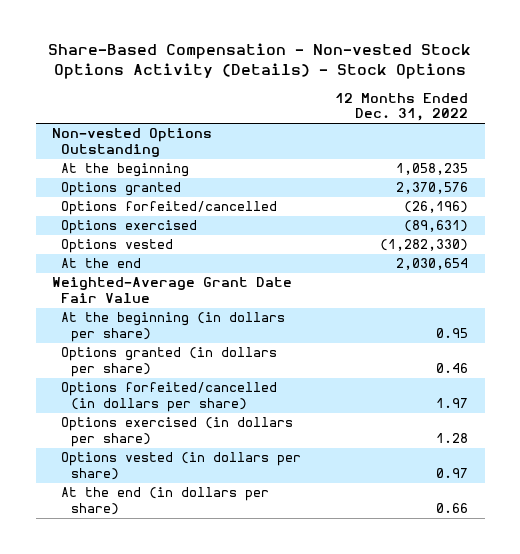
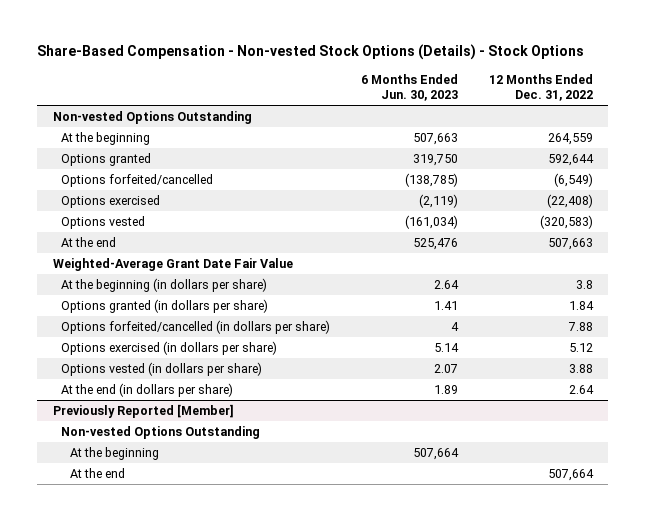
[48,43,472,80] Share-Based Compensation - Non-vested Stock Options Activity (Details) - Stock Options -> [37,44,585,61] Share-Based Compensation - Non-vested Stock Options (Details) - Stock Options
none -> [360,73,458,102] 6 Months Ended Jun. 30, 2023
[395,163,468,176] 1,058,235 -> [547,132,593,145] 264,559
[395,182,468,195] 2,370,576 -> [547,153,594,166] 592,644
[403,201,468,214] (26,196) -> [553,172,593,187] (6,549)
[403,220,468,233] (89,631) -> [546,193,593,208] (22,408)
[379,239,468,252] (1,282,330) -> [539,214,593,229] (320,583)
[395,258,468,271] 2,030,654 -> [547,237,593,250] 507,663
[435,328,468,339] 0.95 -> [575,279,593,289] 3.8
[435,363,468,374] 0.46 -> [568,300,594,310] 1.84
[435,398,468,409] 1.97 -> [567,321,593,331] 7.88
[435,433,468,444] 1.28 -> [568,342,593,352] 5.12
[435,468,468,479] 0.97 -> [568,363,593,373] 3.88
[435,503,468,514] 0.66 -> [568,384,594,394] 2.64
none -> [52,403,234,418] Previously Reported [Member]
none -> [61,425,261,439] Non-vested Options Outstanding
none -> [70,446,160,460] At the beginning
none -> [70,467,126,478] At the end

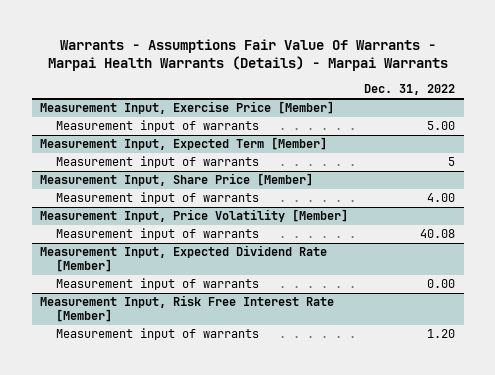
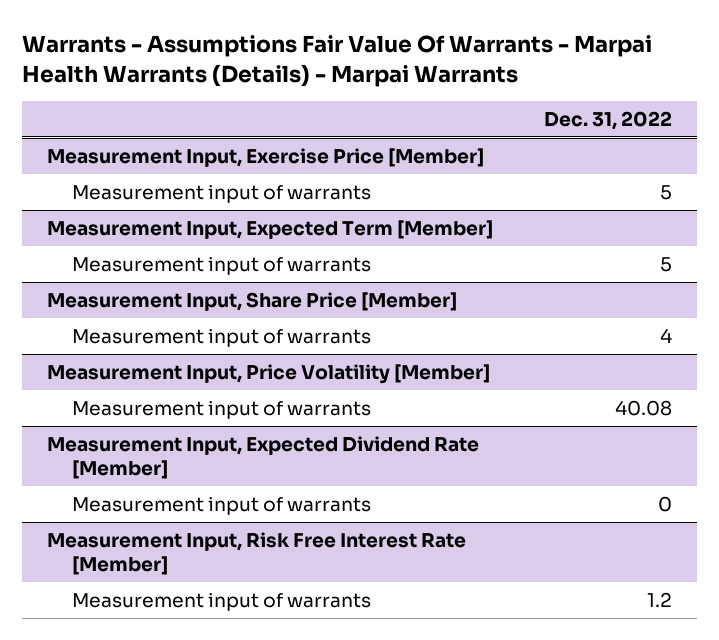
[427,121,456,131] 5.00 -> [659,184,672,200] 5
[427,193,456,203] 4.00 -> [659,327,672,343] 4
[427,279,456,289] 0.00 -> [657,495,672,512] 0
[427,329,456,339] 1.20 -> [646,591,672,607] 1.2

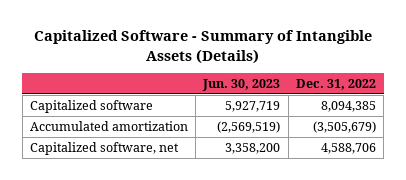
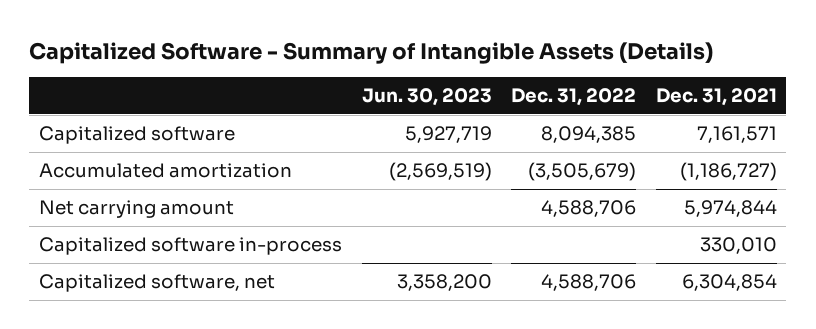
none -> [655,88,777,107] Dec. 31, 2021
none -> [39,200,235,219] Net carrying amount
none -> [39,237,343,256] Capitalized software in-process

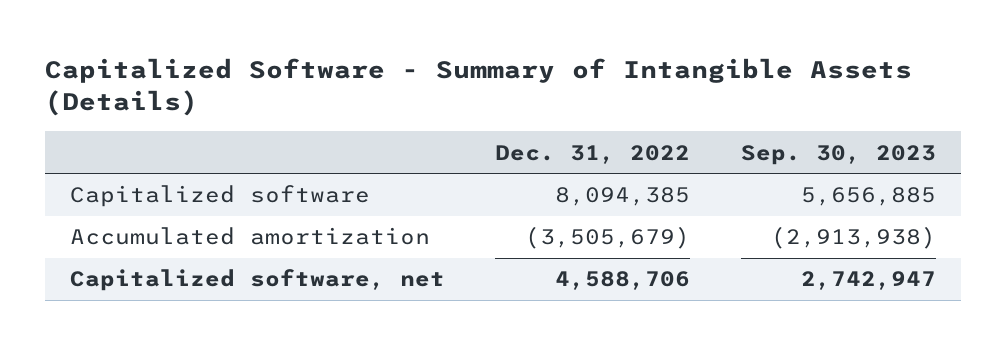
[361,88,492,107] Jun. 30, 2023 -> none
[655,88,777,107] Dec. 31, 2021 -> none
none -> [740,144,936,165] Sep. 30, 2023
[39,200,235,219] Net carrying amount -> none
[39,237,343,256] Capitalized software in-process -> none

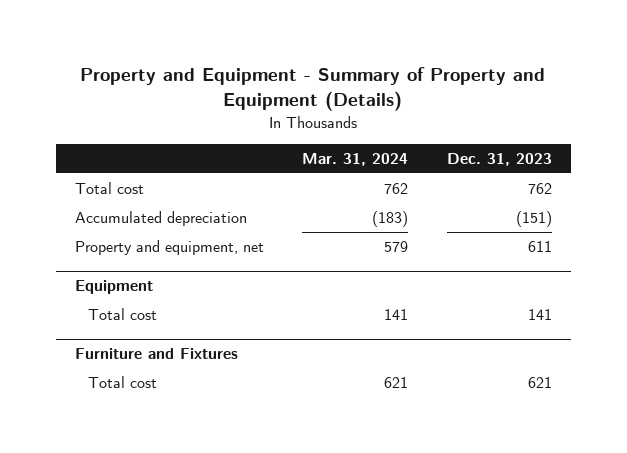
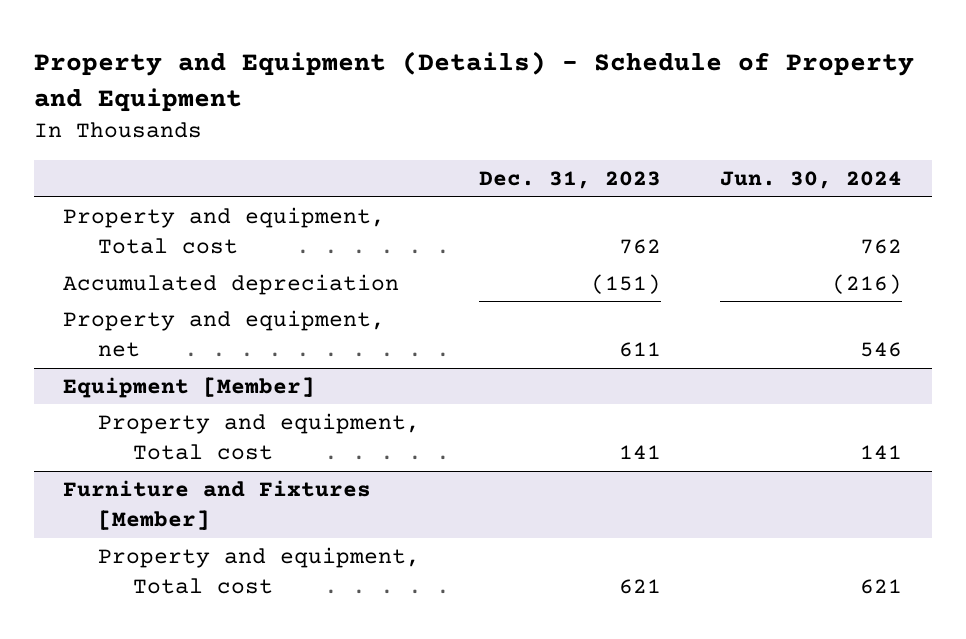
[80,67,546,112] Property and Equipment - Summary of Property and Equipment (Details) -> [33,50,914,112] Property and Equipment (Details) - Schedule of Property and Equipment
[302,152,409,166] Mar. 31, 2024 -> none
none -> [720,171,903,190] Jun. 30, 2024
[75,182,145,195] Total cost -> [63,206,386,255] Property and equipment, Total cost
[75,280,154,295] Equipment -> [63,376,316,398] Equipment [Member]
[88,308,158,321] Total cost -> [97,412,420,461] Property and equipment, Total cost
[75,348,239,360] Furniture and Fixtures -> [63,479,372,531] Furniture and Fixtures [Member]
[88,376,158,389] Total cost -> [97,546,420,595] Property and equipment, Total cost

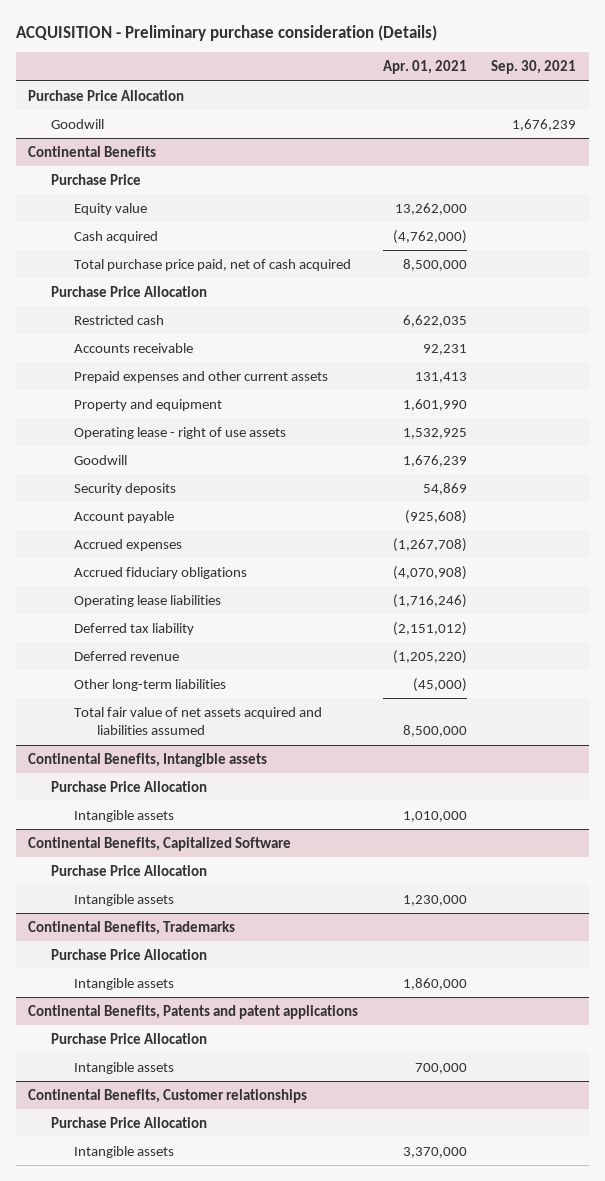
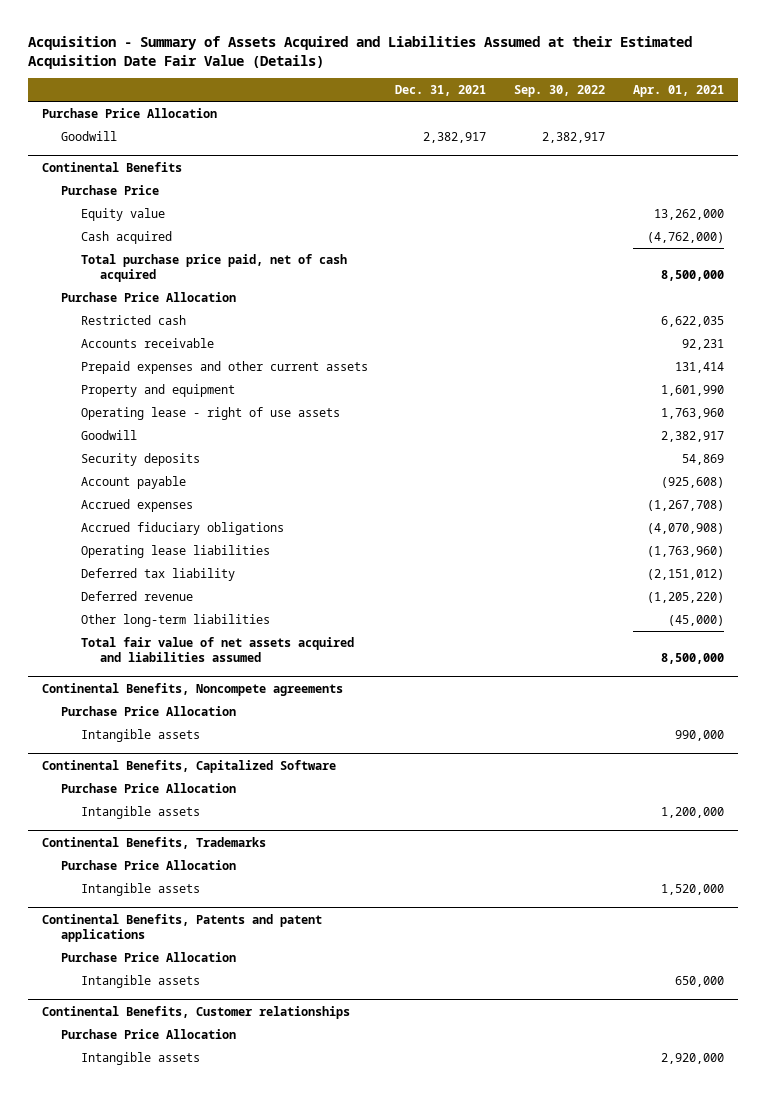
[15,25,437,42] ACQUISITION - Preliminary purchase consideration (Details) -> [28,36,693,70] Acquisition - Summary of Assets Acquired and Liabilities Assumed at their Estimated Acquisition Date Fair Value (Details)
[491,60,577,75] Sep. 30, 2021 -> none
none -> [395,85,487,97] Dec. 31, 2021
none -> [514,85,606,98] Sep. 30, 2022
[414,371,467,383] 131,413 -> [674,361,724,373] 131,414
[402,427,467,439] 1,532,925 -> [660,407,724,419] 1,763,960
[402,454,467,467] 1,676,239 -> [660,430,724,442] 2,382,917
[392,593,467,608] (1,716,246) -> [646,545,724,557] (1,763,960)
[28,752,268,767] Continental Benefits, Intangible assets -> none
none -> [42,682,344,696] Continental Benefits, Noncompete agreements
[402,810,467,822] 1,010,000 -> [674,729,724,741] 990,000
[402,894,467,906] 1,230,000 -> [660,806,724,818] 1,200,000
[402,977,467,990] 1,860,000 -> [660,883,724,895] 1,520,000
[414,1062,467,1074] 700,000 -> [674,975,724,987] 650,000
[402,1146,467,1158] 3,370,000 -> [660,1052,724,1064] 2,920,000

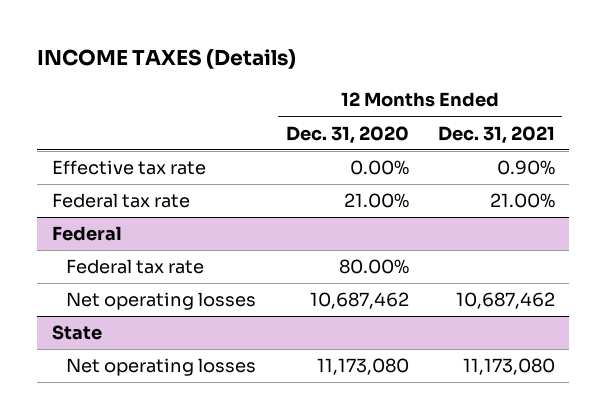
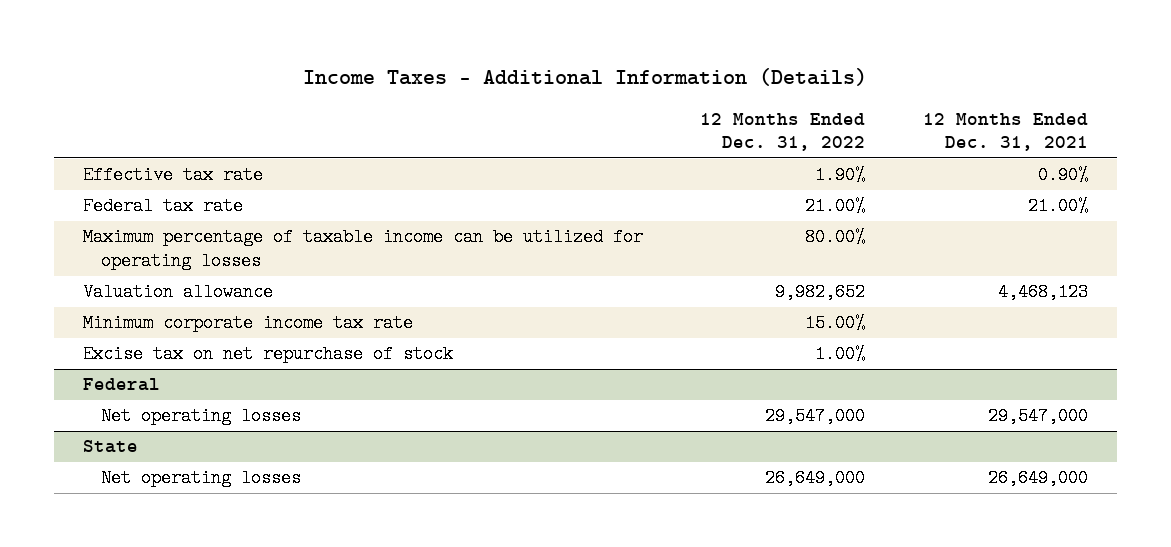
[37,49,297,70] INCOME TAXES (Details) -> [303,67,868,86] Income Taxes - Additional Information (Details)
[285,125,409,144] Dec. 31, 2020 -> none
none -> [700,112,866,152] 12 Months Ended Dec. 31, 2022
none -> [82,228,643,271] Maximum percentage of taxable income can be utilized for operating losses
none -> [82,283,273,302] Valuation allowance
none -> [82,314,413,333] Minimum corporate income tax rate
none -> [82,345,453,364] Excise tax on net repurchase of stock
[66,259,205,275] Federal tax rate -> none
[455,292,555,310] 10,687,462 -> [987,407,1088,426] 29,547,000
[462,358,555,376] 11,173,080 -> [987,469,1088,488] 26,649,000

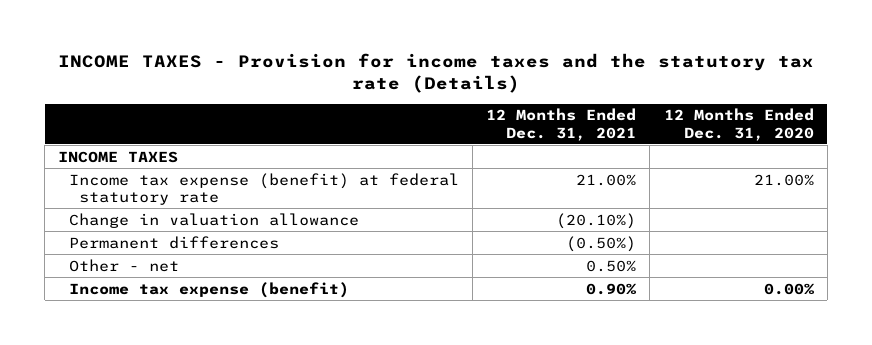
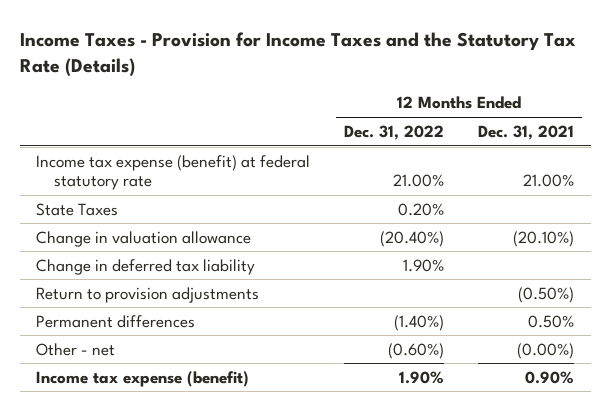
[57,52,814,94] INCOME TAXES - Provision for income taxes and the statutory tax rate (Details) -> [19,31,576,77] Income Taxes - Provision for Income Taxes and the Statutory Tax Rate (Details)
[663,108,814,141] 12 Months Ended Dec. 31, 2020 -> none
none -> [344,124,445,140] Dec. 31, 2022
[58,150,179,163] INCOME TAXES -> none
none -> [36,202,119,216] State Taxes
none -> [36,258,256,275] Change in deferred tax liability
none -> [36,286,260,303] Return to provision adjustments
[566,235,637,252] (0.50%) -> [527,314,574,328] 0.50%
[586,259,637,272] 0.50% -> [516,342,574,359] (0.00%)

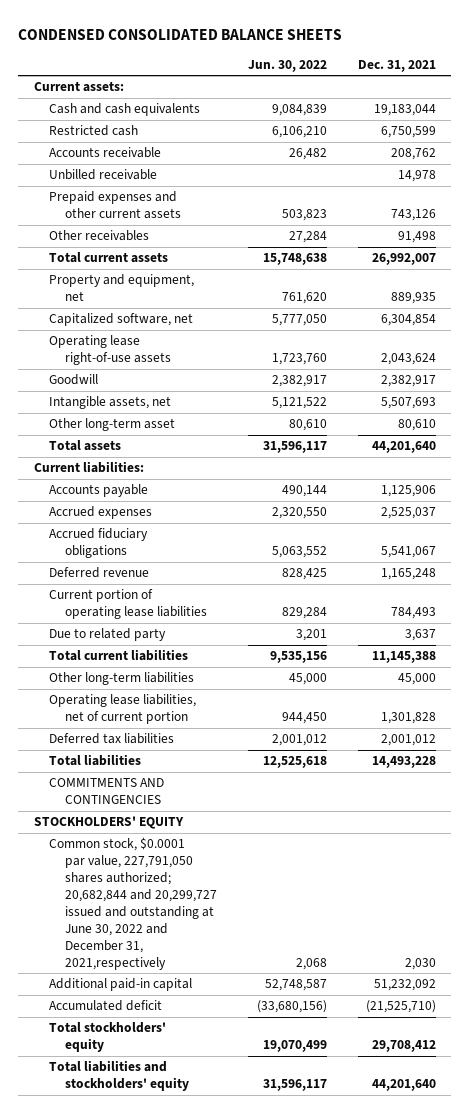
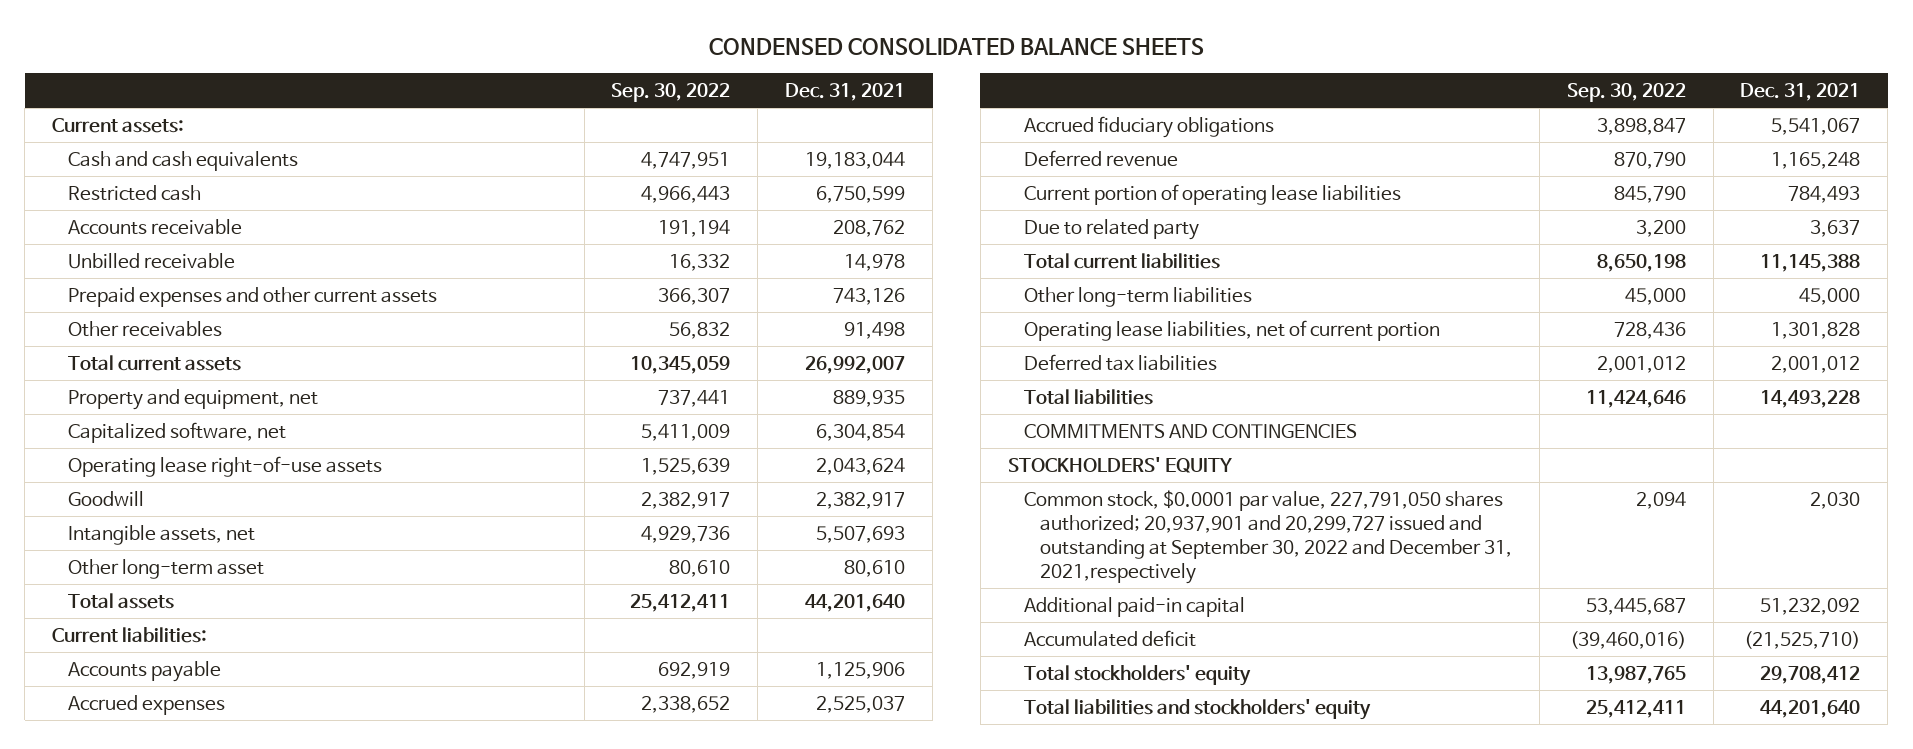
[247,59,327,72] Jun. 30, 2022 -> none
none -> [611,83,731,103] Sep. 30, 2022
[49,837,218,970] Common stock, $0.0001 par value, 227,791,050 shares authorized; 20,682,844 and 20,299,727 issued and outstanding at June 30, 2022 and December 31, 2021,respectively -> [1023,489,1512,584] Common stock, $0.0001 par value, 227,791,050 shares authorized; 20,937,901 and 20,299,727 issued and outstanding at September 30, 2022 and December 31, 2021,respectively

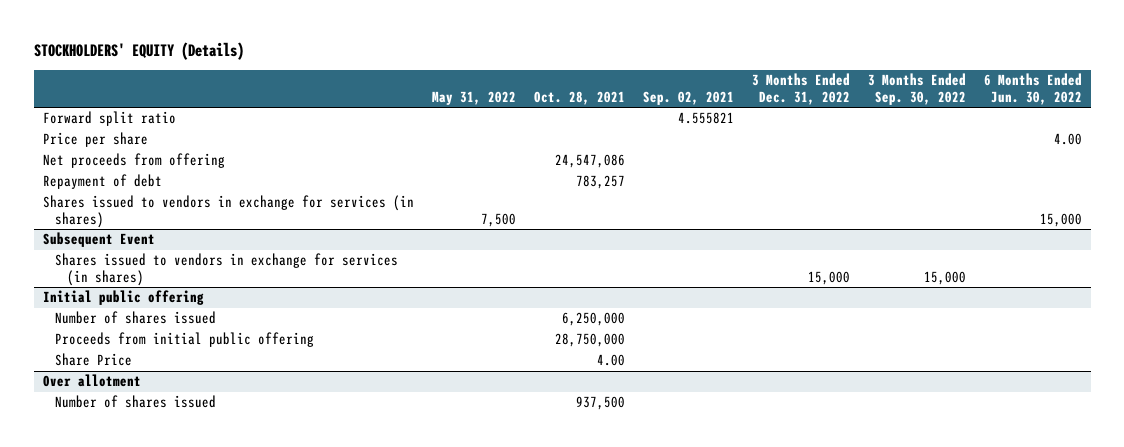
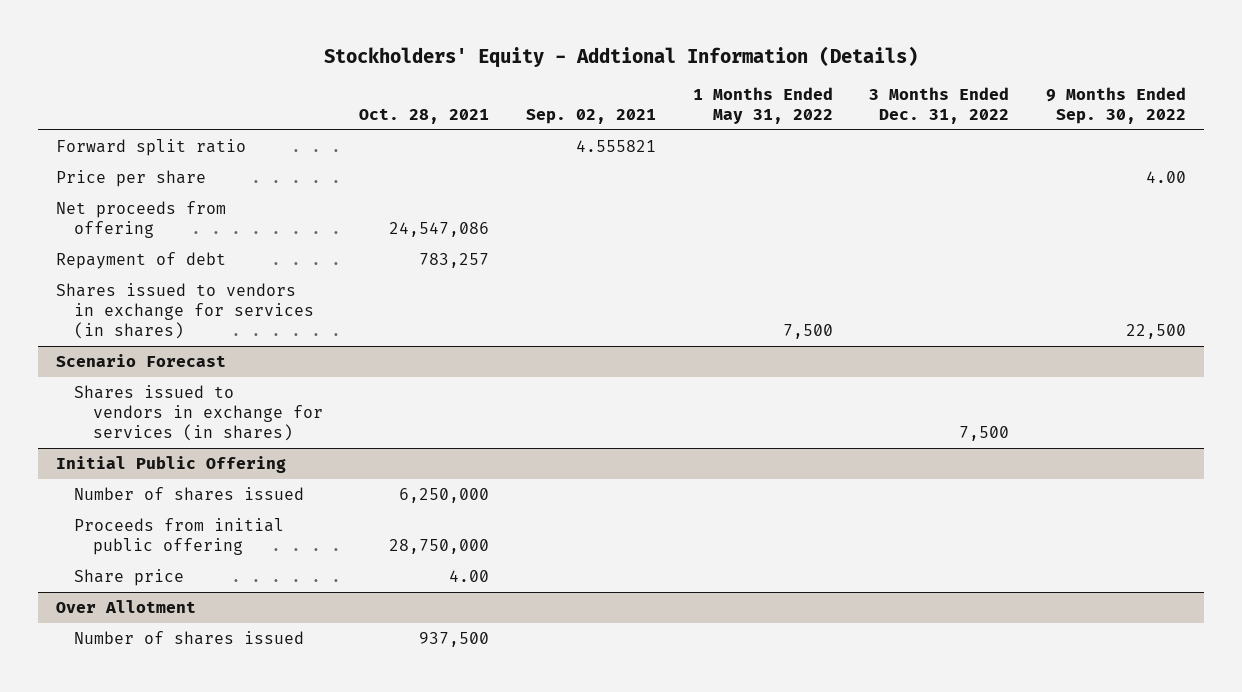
[33,41,244,60] STOCKHOLDERS' EQUITY (Details) -> [324,45,919,68] Stockholders' Equity - Addtional Information (Details)
[431,90,516,105] May 31, 2022 -> none
[867,73,966,105] 3 Months Ended Sep. 30, 2022 -> none
[983,73,1082,105] 6 Months Ended Jun. 30, 2022 -> none
none -> [692,87,833,124] 1 Months Ended May 31, 2022
none -> [1046,87,1187,124] 9 Months Ended Sep. 30, 2022
[42,232,155,248] Subsequent Event -> none
none -> [56,354,227,368] Scenario Forecast
[807,270,850,285] 15,000 -> [959,425,1010,441] 7,500
[42,290,204,306] Initial public offering -> [56,456,287,474] Initial Public Offering
[54,353,132,367] Share Price -> [74,569,185,587] Share price
[42,374,141,388] Over allotment -> [56,600,197,614] Over Allotment

